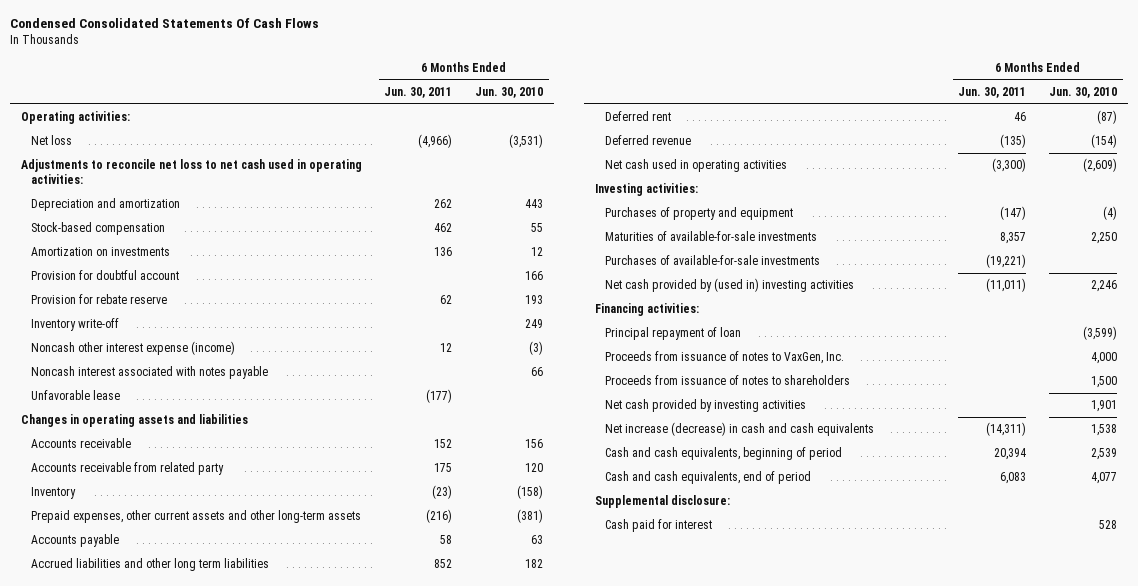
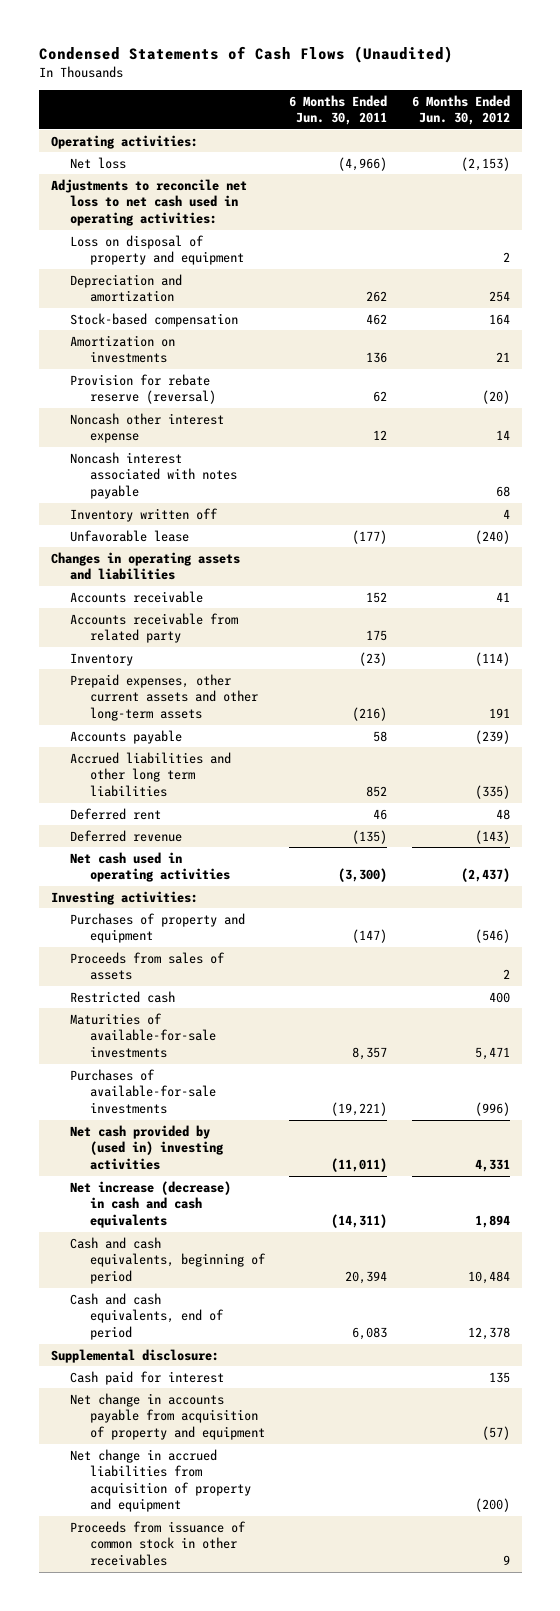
[9,17,319,28] Condensed Consolidated Statements Of Cash Flows -> [38,46,453,64] Condensed Statements of Cash Flows (Unaudited)
[474,86,543,98] Jun. 30, 2010 -> none
none -> [411,94,510,126] 6 Months Ended Jun. 30, 2012
none -> [70,234,245,266] Loss on disposal of property and equipment
[31,270,180,281] Provision for doubtful account -> none
[31,318,120,332] Inventory write-off -> none
[31,294,168,305] Provision for rebate reserve -> [70,373,217,405] Provision for rebate reserve (reversal)
[31,341,236,356] Noncash other interest expense (income) -> [70,412,225,444] Noncash other interest expense
none -> [70,507,219,522] Inventory written off
none -> [70,951,226,981] Proceeds from sales of assets
none -> [70,990,176,1003] Restricted cash
[594,303,699,317] Financing activities: -> none
[605,327,742,341] Principal repayment of loan -> none
[605,351,845,365] Proceeds from issuance of notes to VaxGen, Inc. -> none
[605,375,851,386] Proceeds from issuance of notes to shareholders -> none
[605,399,807,413] Net cash provided by investing activities -> none
none -> [70,1392,266,1440] Net change in accounts payable from acquisition of property and equipment
none -> [70,1448,252,1513] Net change in accrued liabilities from acquisition of property and equipment
none -> [70,1520,247,1566] Proceeds from issuance of common stock in other receivables

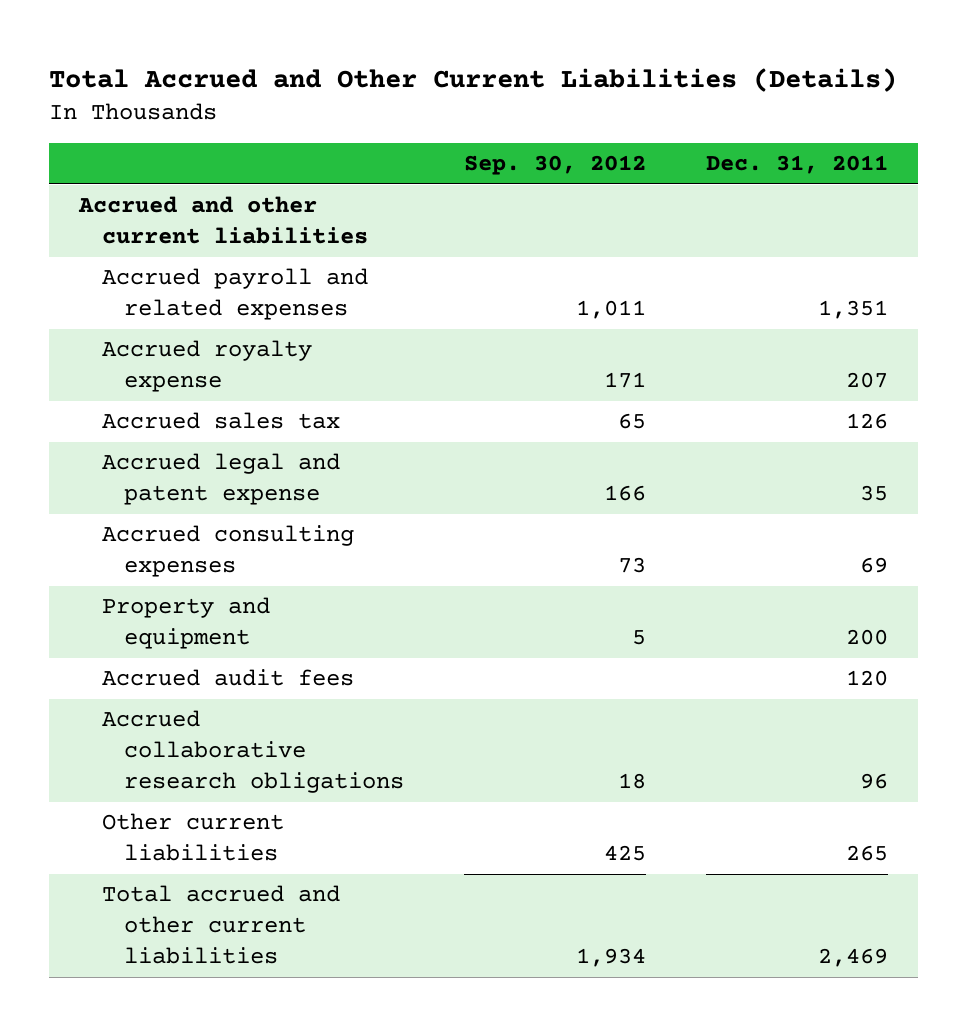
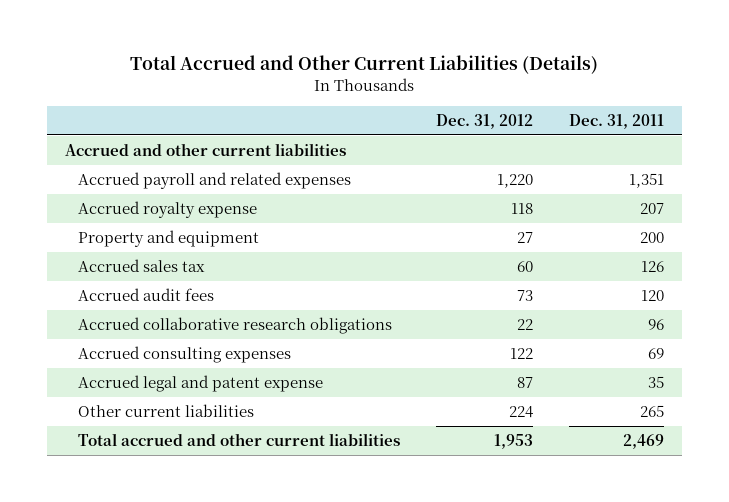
[463,155,646,176] Sep. 30, 2012 -> none
none -> [436,113,534,129] Dec. 31, 2012
[101,412,340,430] Accrued sales tax -> [78,259,206,273] Accrued sales tax
[101,525,354,578] Accrued consulting expenses -> [78,346,292,364] Accrued consulting expenses
[101,453,340,506] Accrued legal and patent expense -> [78,375,324,393] Accrued legal and patent expense

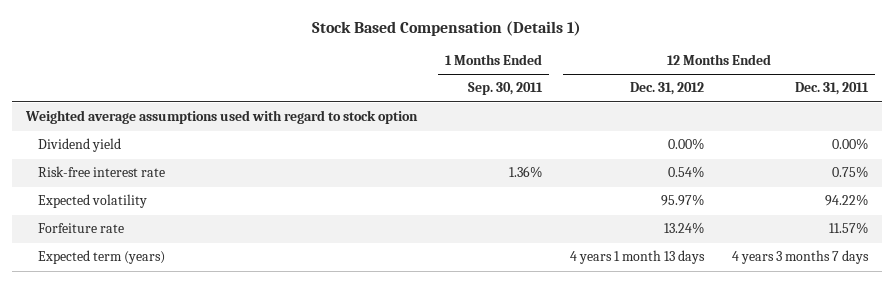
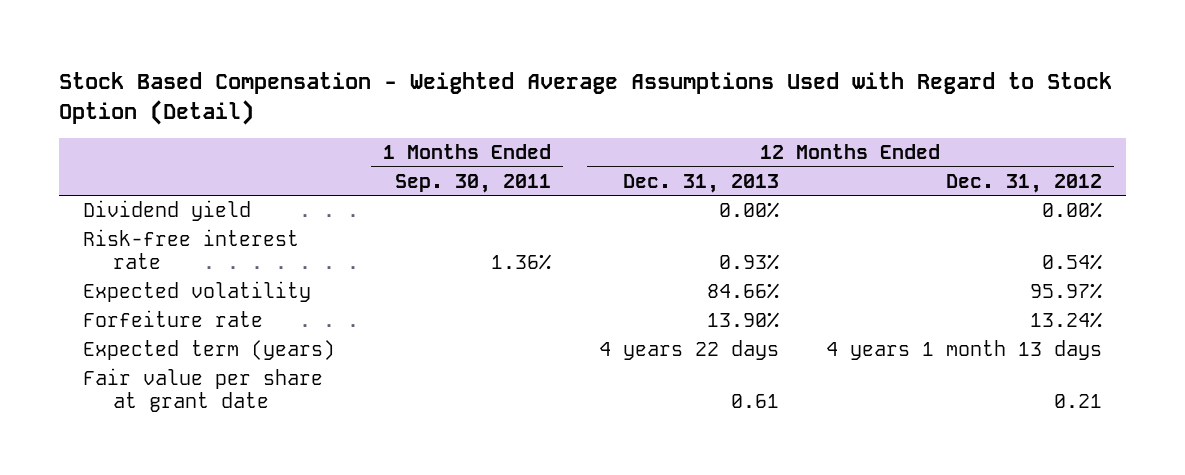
[311,21,581,37] Stock Based Compensation (Details 1) -> [59,72,1113,126] Stock Based Compensation - Weighted Average Assumptions Used with Regard to Stock Option (Detail)
[794,82,869,96] Dec. 31, 2011 -> none
none -> [622,173,779,193] Dec. 31, 2013
[25,110,419,125] Weighted average assumptions used with regard to stock option -> none
none -> [83,367,324,413] Fair value per share at grant date

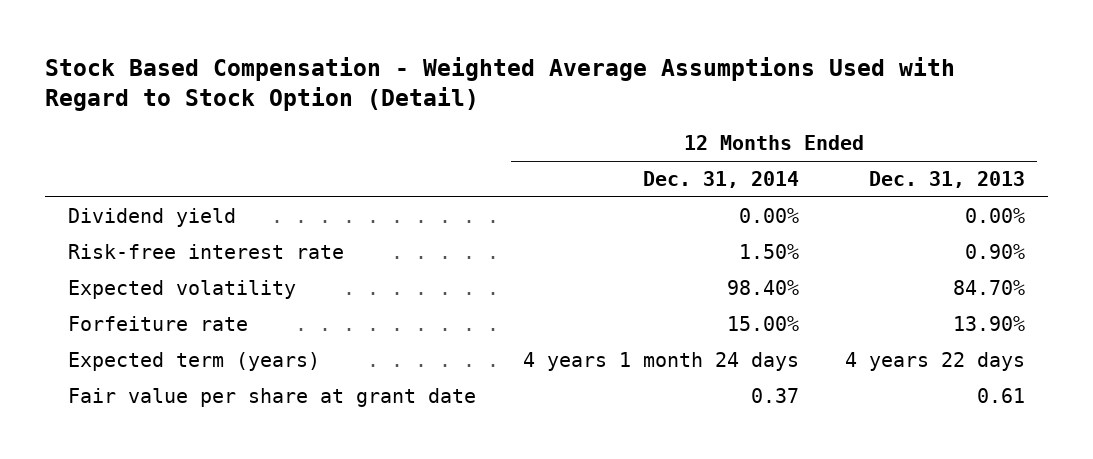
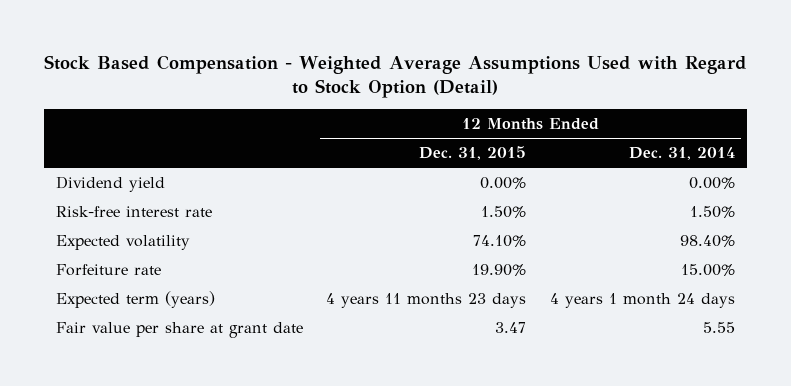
[869,170,1026,188] Dec. 31, 2013 -> none
none -> [419,146,527,161] Dec. 31, 2015
[750,387,799,403] 0.37 -> [702,321,735,333] 5.55

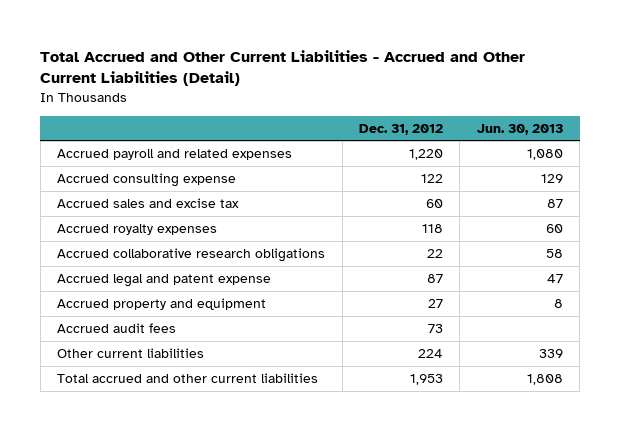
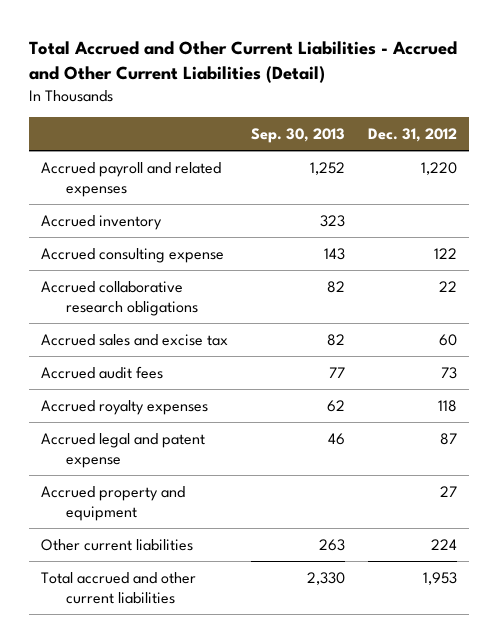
[476,123,563,135] Jun. 30, 2013 -> none
none -> [250,127,345,143] Sep. 30, 2013
none -> [40,214,162,230] Accrued inventory
[57,248,326,263] Accrued collaborative research obligations -> [40,280,198,316] Accrued collaborative research obligations
[57,323,177,334] Accrued audit fees -> [40,365,163,379] Accrued audit fees

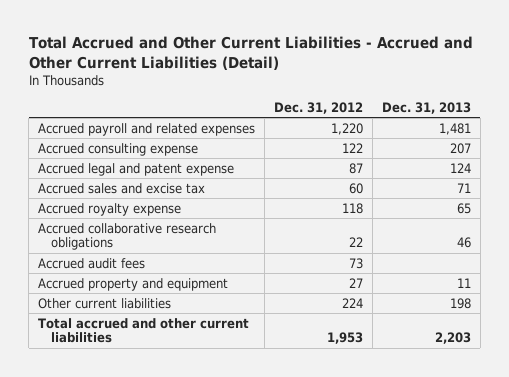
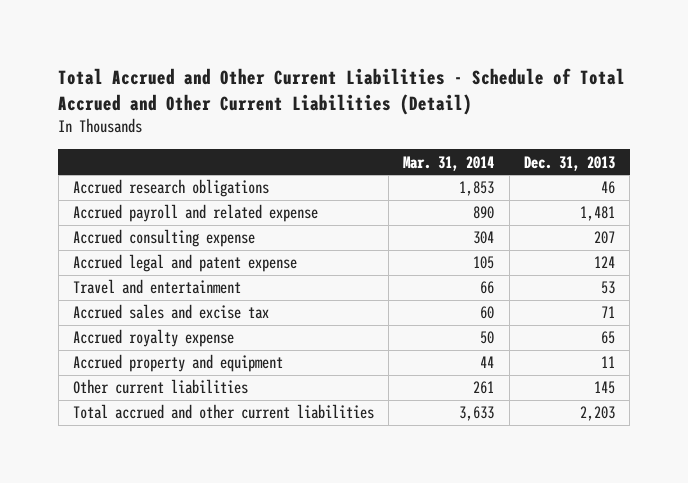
[28,36,473,70] Total Accrued and Other Current Liabilities - Accrued and Other Current Liabilities (Detail) -> [58,67,626,115] Total Accrued and Other Current Liabilities - Schedule of Total Accrued and Other Current Liabilities (Detail)
[274,101,364,114] Dec. 31, 2012 -> none
none -> [403,155,495,171] Mar. 31, 2014
none -> [72,179,269,198] Accrued research obligations
[38,122,256,136] Accrued payroll and related expenses -> [72,204,318,223] Accrued payroll and related expense
none -> [72,279,241,295] Travel and entertainment
[38,222,217,251] Accrued collaborative research obligations -> none
[38,257,146,269] Accrued audit fees -> none
[450,297,472,309] 198 -> [593,381,615,395] 145

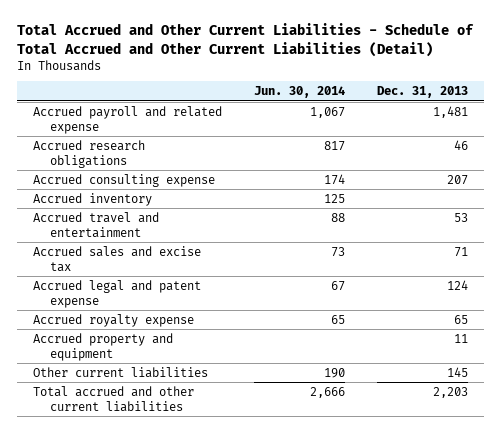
[403,155,495,171] Mar. 31, 2014 -> none
none -> [253,86,345,99] Jun. 30, 2014
[72,179,269,198] Accrued research obligations -> [32,139,145,168] Accrued research obligations
none -> [32,192,152,206] Accrued inventory
[72,279,241,295] Travel and entertainment -> [32,211,159,238] Accrued travel and entertainment
[72,254,297,273] Accrued legal and patent expense -> [32,279,201,308] Accrued legal and patent expense

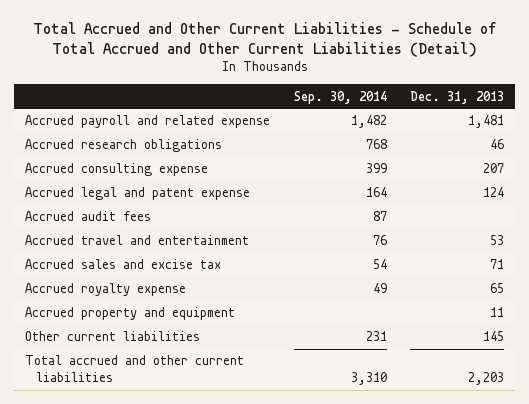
[253,86,345,99] Jun. 30, 2014 -> none
none -> [293,90,387,104] Sep. 30, 2014
[32,192,152,206] Accrued inventory -> none
[32,279,201,308] Accrued legal and patent expense -> [25,187,251,201] Accrued legal and patent expense
none -> [25,211,152,222] Accrued audit fees

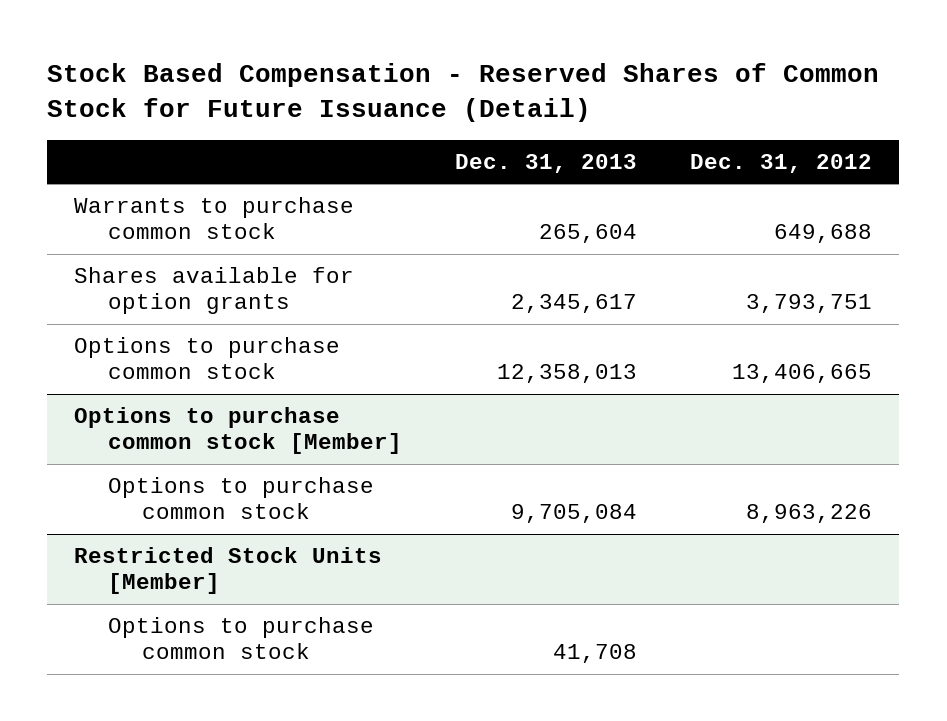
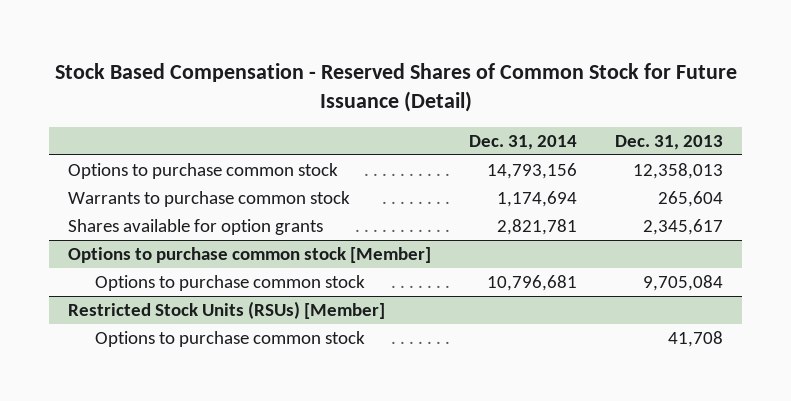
[690,153,873,173] Dec. 31, 2012 -> none
none -> [469,134,578,150] Dec. 31, 2014
[74,337,341,380] Options to purchase common stock -> [68,163,339,180] Options to purchase common stock
[74,547,383,595] Restricted Stock Units [Member] -> [68,301,386,320] Restricted Stock Units (RSUs) [Member]

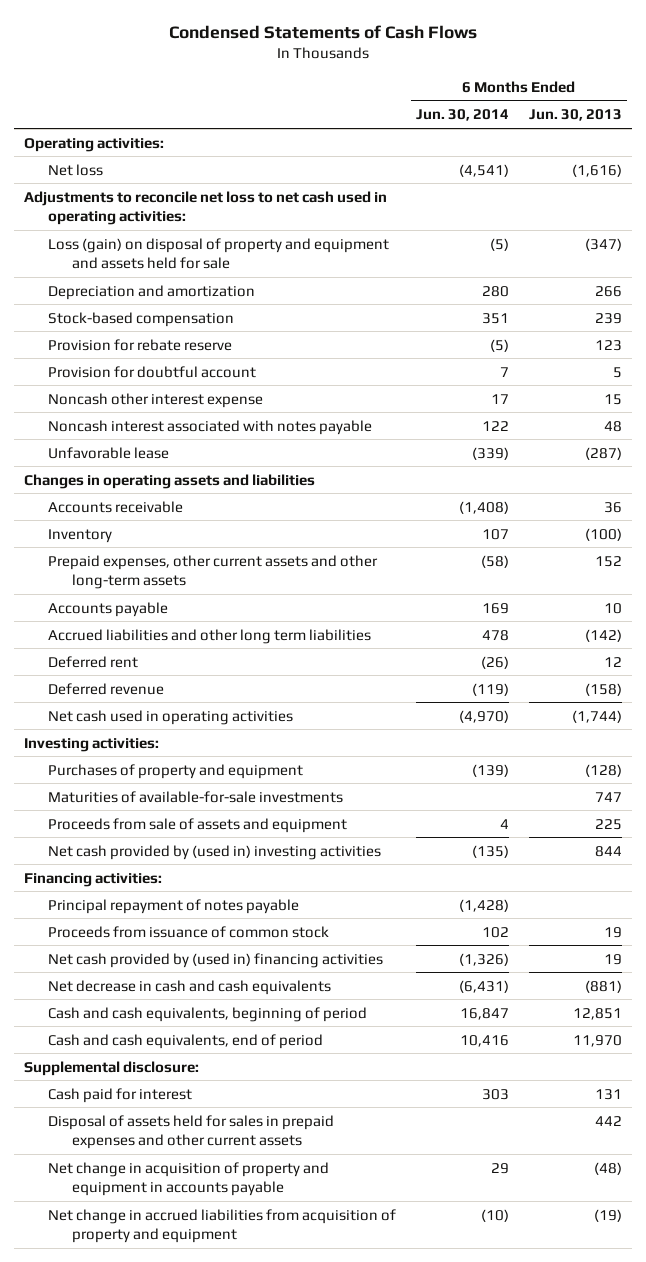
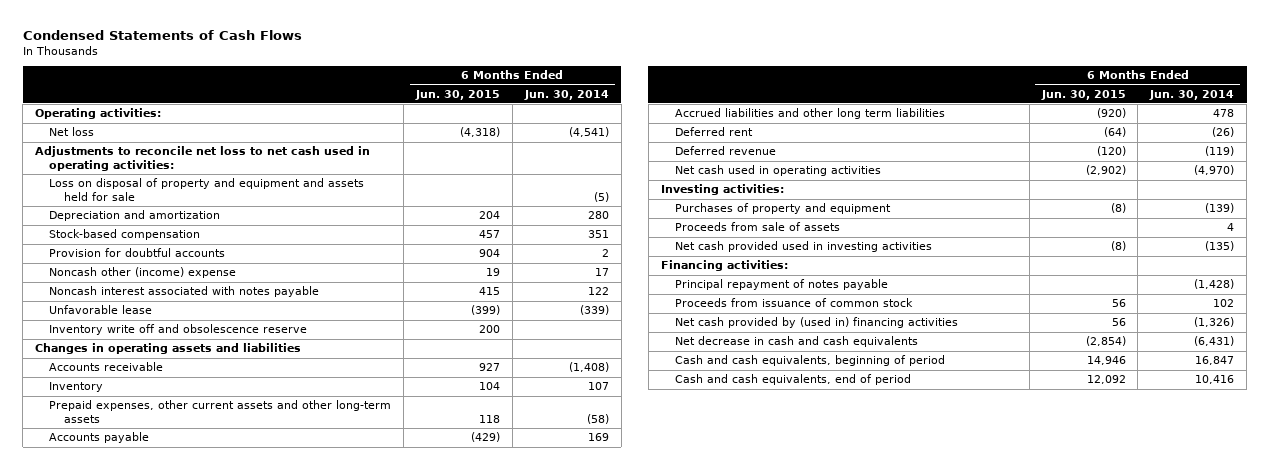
[528,109,622,122] Jun. 30, 2013 -> none
none -> [415,89,501,100] Jun. 30, 2015
[47,237,389,270] Loss (gain) on disposal of property and equipment and assets held for sale -> [49,178,365,201] Loss on disposal of property and equipment and assets held for sale
[47,338,232,351] Provision for rebate reserve -> none
[47,365,256,378] Provision for doubtful account -> [49,248,226,258] Provision for doubtful accounts
[499,366,509,377] 7 -> [601,249,609,258] 2
[47,392,263,408] Noncash other interest expense -> [49,267,237,279] Noncash other (income) expense
none -> [49,324,308,336] Inventory write off and obsolescence reserve
[47,790,343,803] Maturities of available-for-sale investments -> none
[47,817,347,833] Proceeds from sale of assets and equipment -> [674,222,840,232] Proceeds from sale of assets
[47,844,381,860] Net cash provided by (used in) investing activities -> [674,241,932,253] Net cash provided used in investing activities
[24,1060,200,1076] Supplemental disclosure: -> none
[47,1087,192,1103] Cash paid for interest -> none
[47,1114,334,1150] Disposal of assets held for sales in prepaid expenses and other current assets -> none
[47,1161,329,1197] Net change in acquisition of property and equipment in accounts payable -> none
[47,1208,396,1244] Net change in accrued liabilities from acquisition of property and equipment -> none

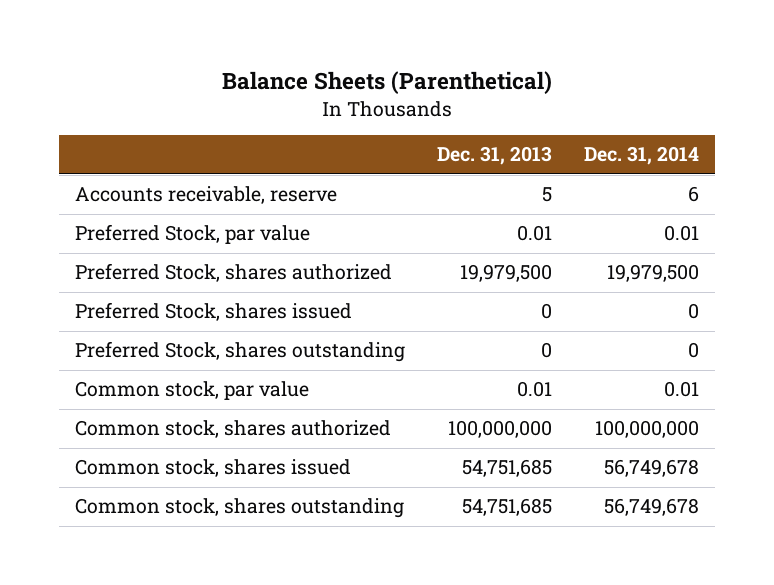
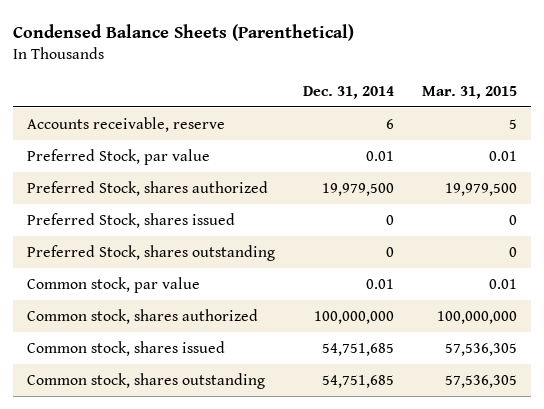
[221,71,552,95] Balance Sheets (Parenthetical) -> [13,23,355,41] Condensed Balance Sheets (Parenthetical)
[436,146,552,166] Dec. 31, 2013 -> none
none -> [421,85,517,99] Mar. 31, 2015
[603,459,699,478] 56,749,678 -> [321,342,394,356] 54,751,685
[603,498,699,517] 56,749,678 -> [321,374,394,388] 54,751,685

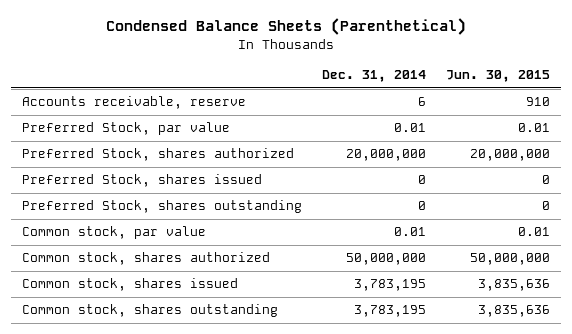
[421,85,517,99] Mar. 31, 2015 -> none
none -> [446,70,551,83] Jun. 30, 2015
[321,182,394,196] 19,979,500 -> [346,149,427,162] 20,000,000
[313,310,394,324] 100,000,000 -> [346,253,427,266] 50,000,000
[321,342,394,356] 54,751,685 -> [354,279,427,292] 3,783,195
[321,374,394,388] 54,751,685 -> [354,305,427,318] 3,783,195

